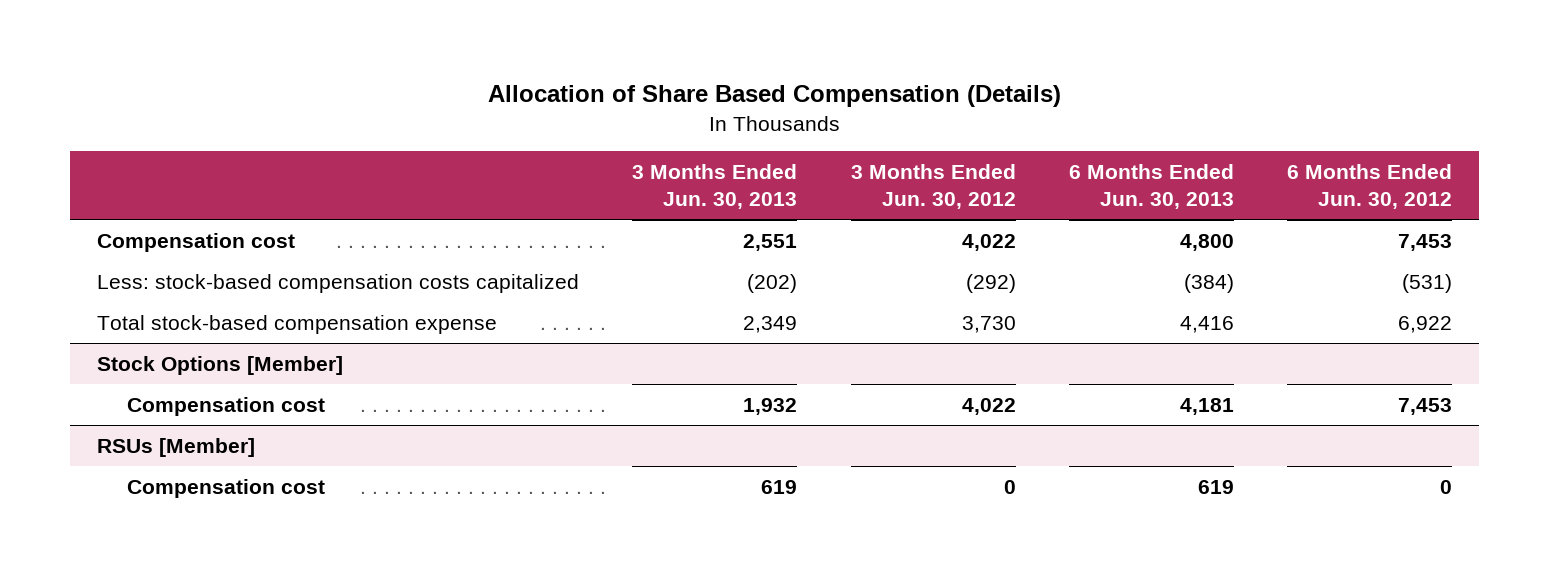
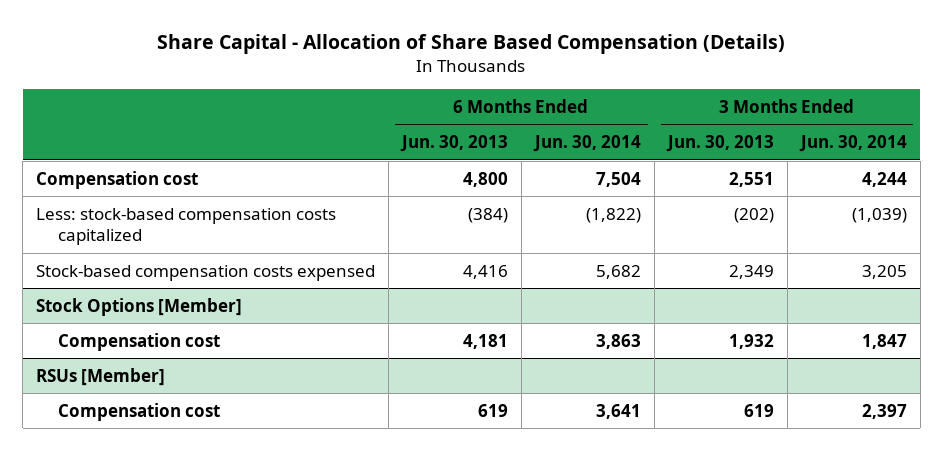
[487,85,1061,108] Allocation of Share Based Compensation (Details) -> [157,34,786,55] Share Capital - Allocation of Share Based Compensation (Details)
[850,164,1016,209] 3 Months Ended Jun. 30, 2012 -> none
[1287,164,1453,209] 6 Months Ended Jun. 30, 2012 -> none
none -> [532,135,641,153] Jun. 30, 2014
none -> [798,135,907,153] Jun. 30, 2014
[96,314,497,334] Total stock-based compensation expense -> [36,264,376,281] Stock-based compensation costs expensed

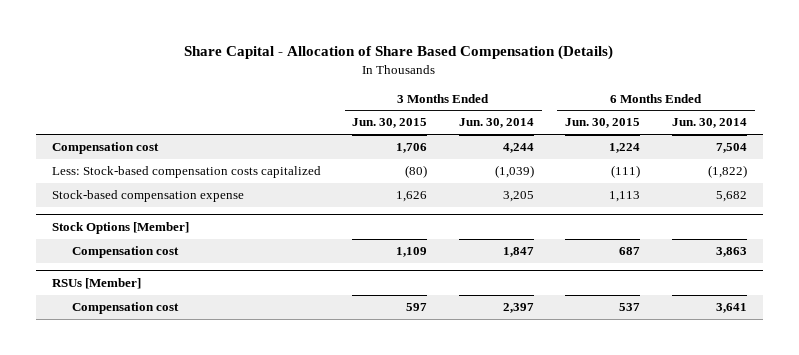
[399,135,508,153] Jun. 30, 2013 -> none
[665,135,774,153] Jun. 30, 2013 -> none
none -> [352,118,428,129] Jun. 30, 2015
none -> [565,118,641,129] Jun. 30, 2015
[36,207,337,246] Less: stock-based compensation costs capitalized -> [51,166,321,179] Less: Stock-based compensation costs capitalized
[36,264,376,281] Stock-based compensation costs expensed -> [51,190,244,203] Stock-based compensation expense

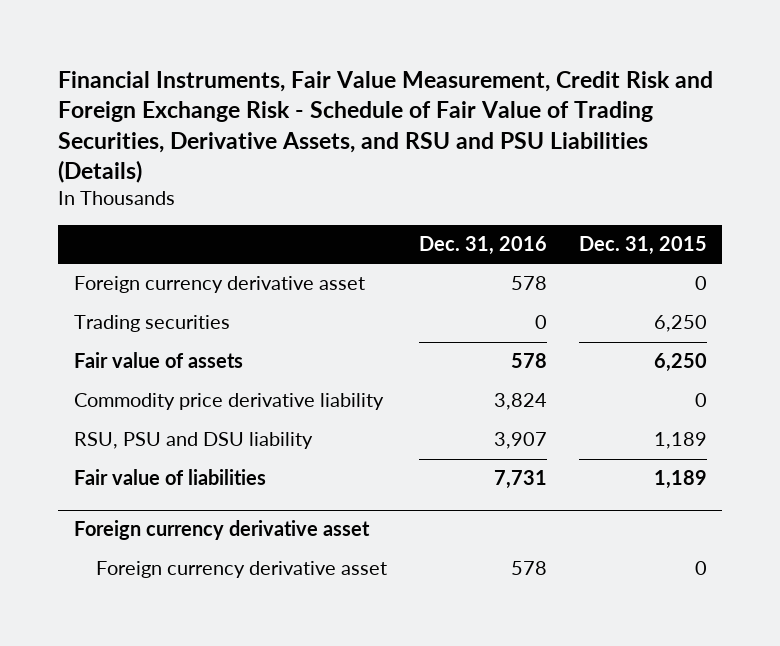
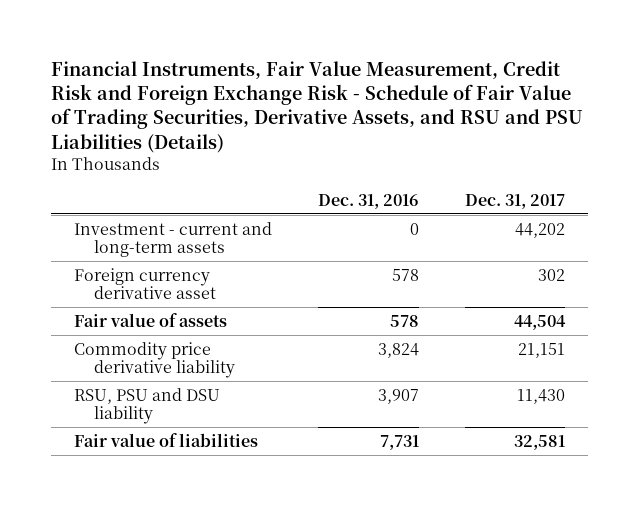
[578,235,707,255] Dec. 31, 2015 -> none
none -> [465,193,566,209] Dec. 31, 2017
none -> [74,221,273,257] Investment - current and long-term assets
[73,315,230,333] Trading securities -> none
[73,520,370,541] Foreign currency derivative asset -> none
[96,561,388,579] Foreign currency derivative asset -> none

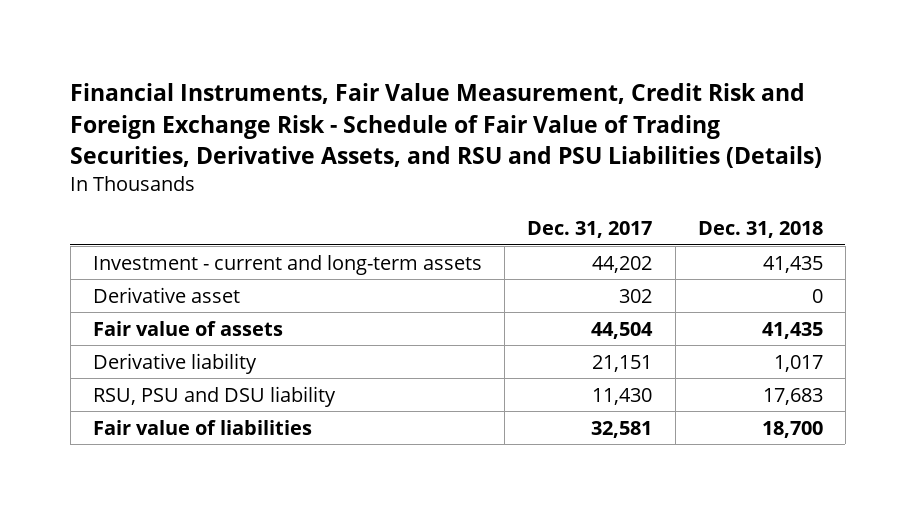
[318,193,420,209] Dec. 31, 2016 -> none
none -> [697,221,823,239] Dec. 31, 2018
[74,267,217,299] Foreign currency derivative asset -> [92,286,240,303] Derivative asset
[74,341,236,378] Commodity price derivative liability -> [92,352,257,374] Derivative liability

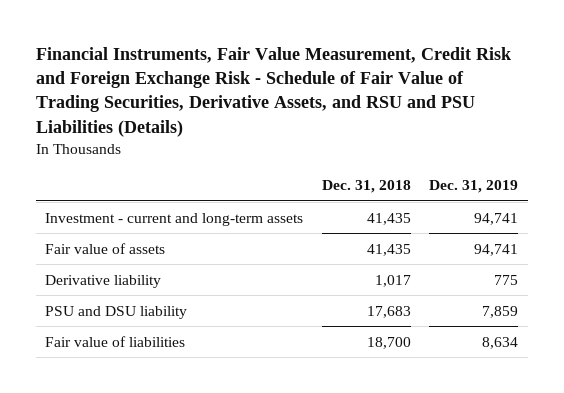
[527,221,653,239] Dec. 31, 2017 -> none
none -> [429,179,519,193] Dec. 31, 2019
[92,286,240,303] Derivative asset -> none
[92,385,336,407] RSU, PSU and DSU liability -> [45,305,188,319] PSU and DSU liability

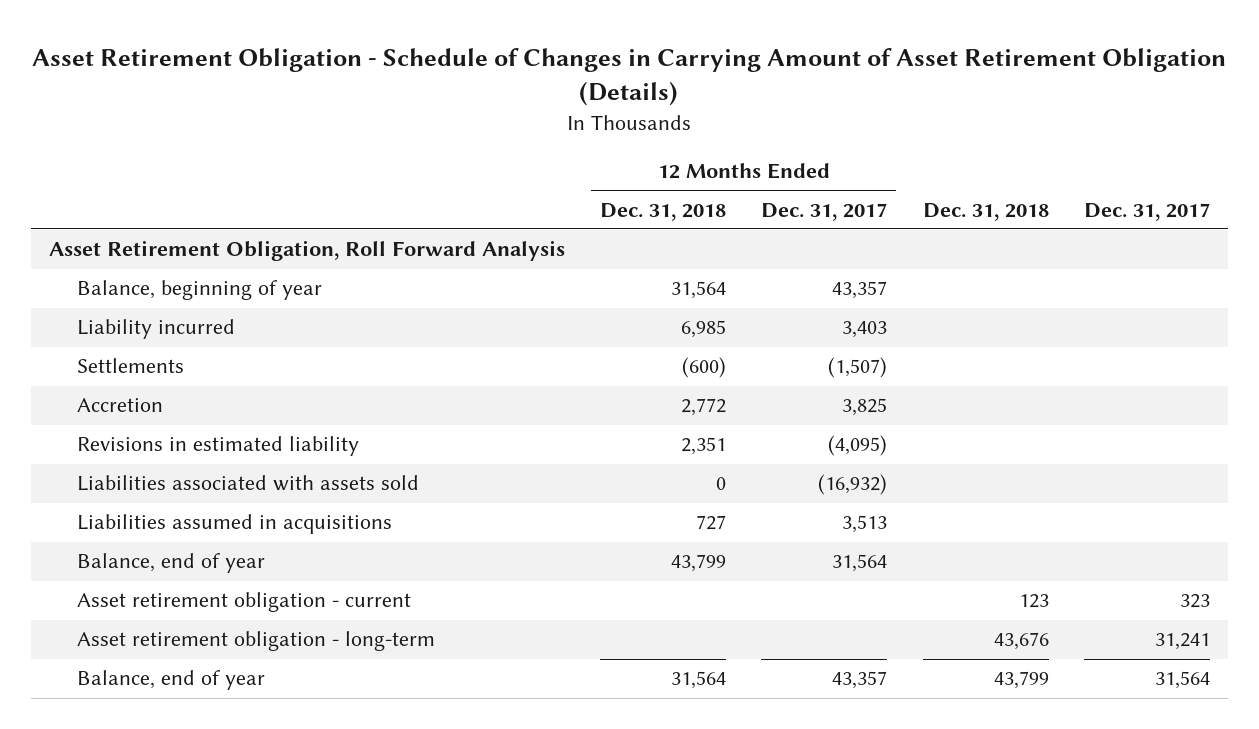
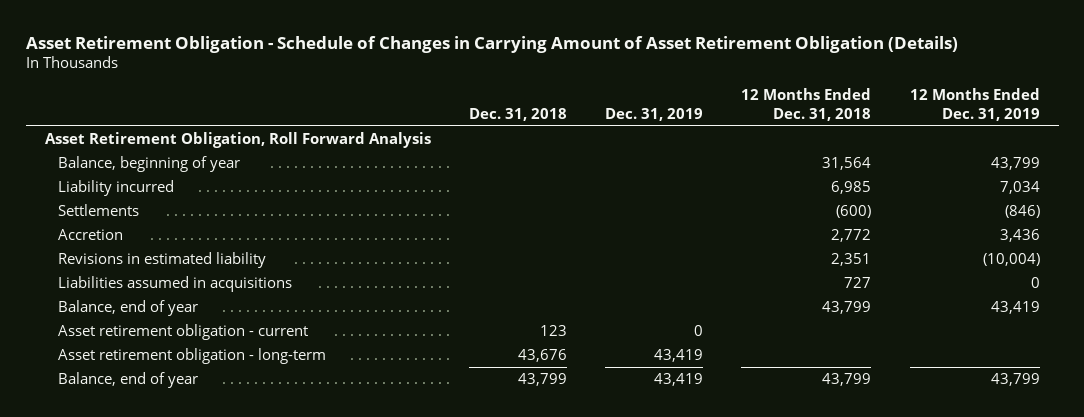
[761,202,888,221] Dec. 31, 2017 -> none
[1083,202,1210,221] Dec. 31, 2017 -> none
none -> [605,108,704,122] Dec. 31, 2019
none -> [909,88,1040,122] 12 Months Ended Dec. 31, 2019
[77,475,420,492] Liabilities associated with assets sold -> none
[671,671,727,690] 31,564 -> [822,373,872,387] 43,799

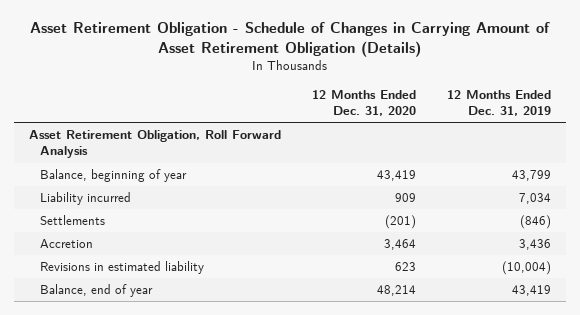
[468,108,567,122] Dec. 31, 2018 -> none
[605,108,704,122] Dec. 31, 2019 -> none
[741,88,872,122] 12 Months Ended Dec. 31, 2018 -> none
none -> [312,89,417,116] 12 Months Ended Dec. 31, 2020
[58,276,293,293] Liabilities assumed in acquisitions -> none
[58,324,309,341] Asset retirement obligation - current -> none
[58,348,327,365] Asset retirement obligation - long-term -> none
[58,372,199,389] Balance, end of year -> none

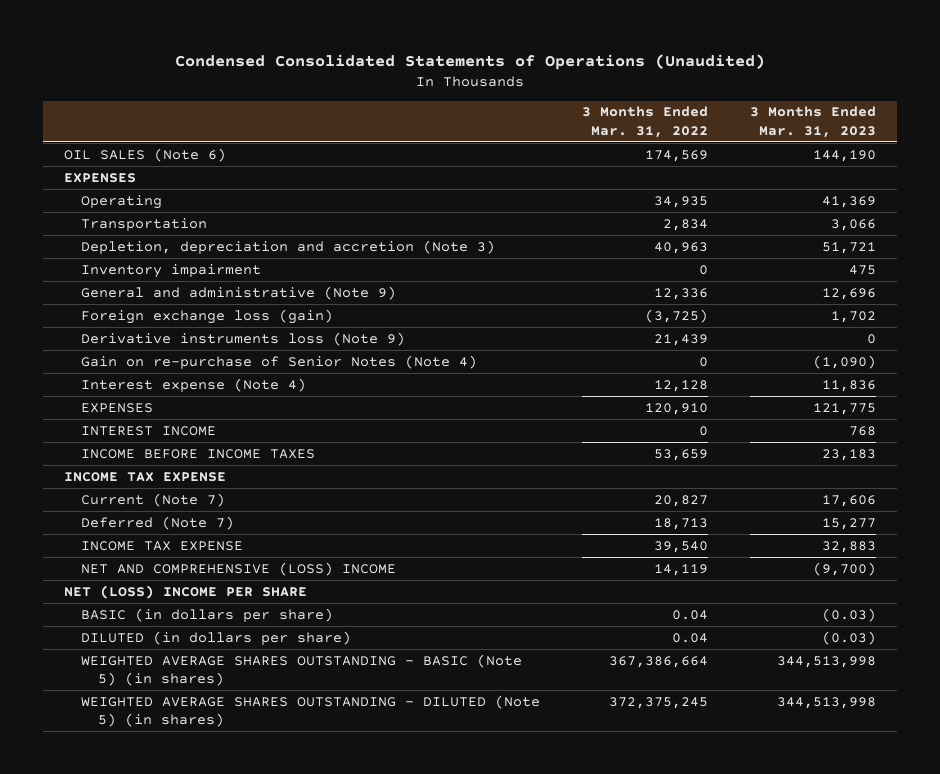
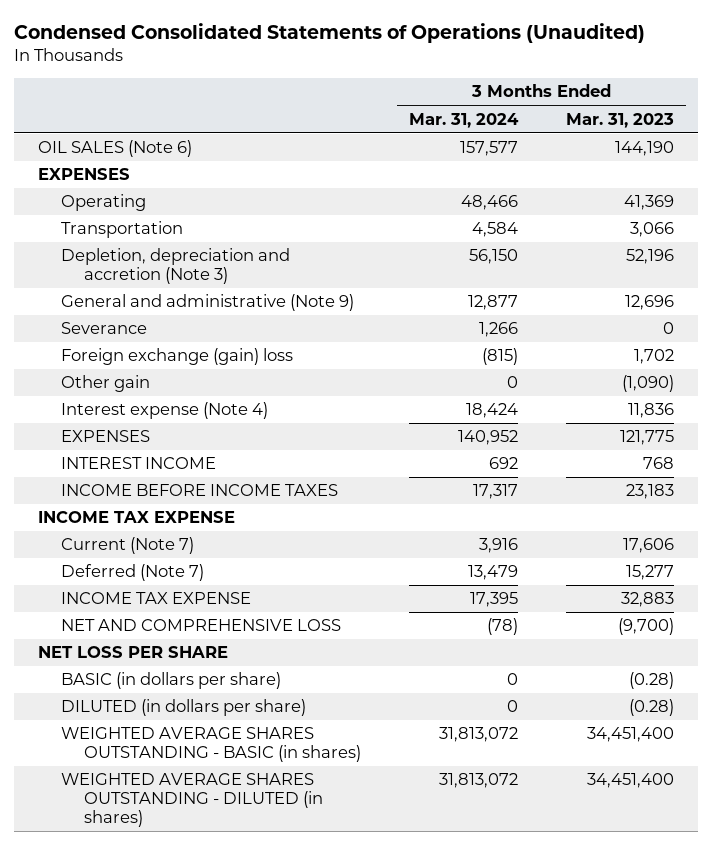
[581,106,708,138] 3 Months Ended Mar. 31, 2022 -> none
none -> [409,112,520,128] Mar. 31, 2024
[80,263,261,278] Inventory impairment -> none
[821,241,876,254] 51,721 -> [626,249,675,265] 52,196
[80,331,405,346] Derivative instruments loss (Note 9) -> none
[80,354,477,369] Gain on re-purchase of Senior Notes (Note 4) -> none
none -> [60,322,147,335] Severance
[80,308,333,324] Foreign exchange loss (gain) -> [60,348,293,366] Foreign exchange (gain) loss
none -> [60,375,150,393] Other gain
[80,561,396,576] NET AND COMPREHENSIVE (LOSS) INCOME -> [60,619,341,632] NET AND COMPREHENSIVE LOSS
[63,584,307,599] NET (LOSS) INCOME PER SHARE -> [37,646,228,659] NET LOSS PER SHARE
[821,607,876,622] (0.03) -> [629,672,675,690] (0.28)
[821,630,876,645] (0.03) -> [629,699,675,717] (0.28)
[80,653,522,686] WEIGHTED AVERAGE SHARES OUTSTANDING - BASIC (Note 5) (in shares) -> [60,727,362,763] WEIGHTED AVERAGE SHARES OUTSTANDING - BASIC (in shares)
[776,655,876,668] 344,513,998 -> [587,727,675,743] 34,451,400
[80,694,540,727] WEIGHTED AVERAGE SHARES OUTSTANDING - DILUTED (Note 5) (in shares) -> [60,773,324,828] WEIGHTED AVERAGE SHARES OUTSTANDING - DILUTED (in shares)
[776,696,876,709] 344,513,998 -> [587,773,675,789] 34,451,400

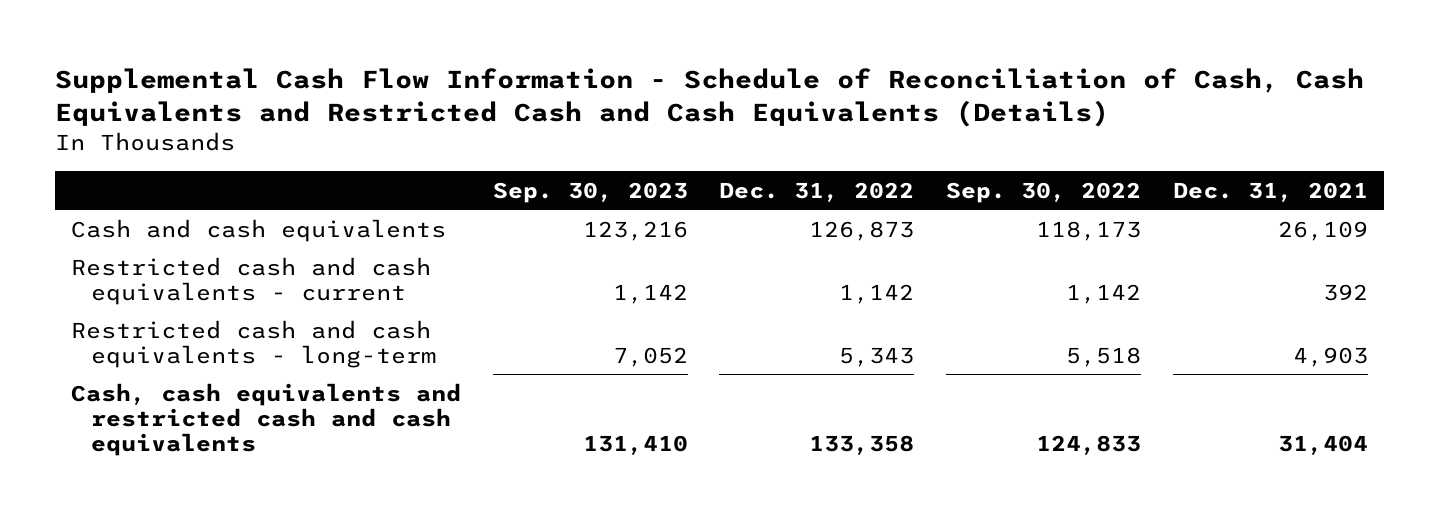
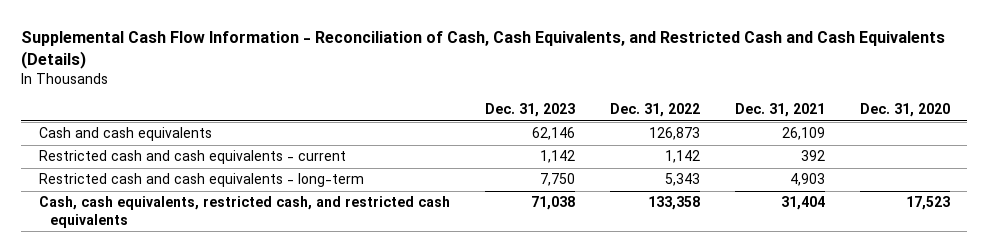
[54,67,1364,128] Supplemental Cash Flow Information - Schedule of Reconciliation of Cash, Cash Equivalents and Restricted Cash and Cash Equivalents (Details) -> [21,31,946,70] Supplemental Cash Flow Information - Reconciliation of Cash, Cash Equivalents, and Restricted Cash and Cash Equivalents (Details)
[492,181,688,203] Sep. 30, 2023 -> none
[946,181,1142,203] Sep. 30, 2022 -> none
none -> [484,103,575,118] Dec. 31, 2023
none -> [859,103,950,118] Dec. 31, 2020
[70,382,461,456] Cash, cash equivalents and restricted cash and cash equivalents -> [38,196,450,229] Cash, cash equivalents, restricted cash, and restricted cash equivalents

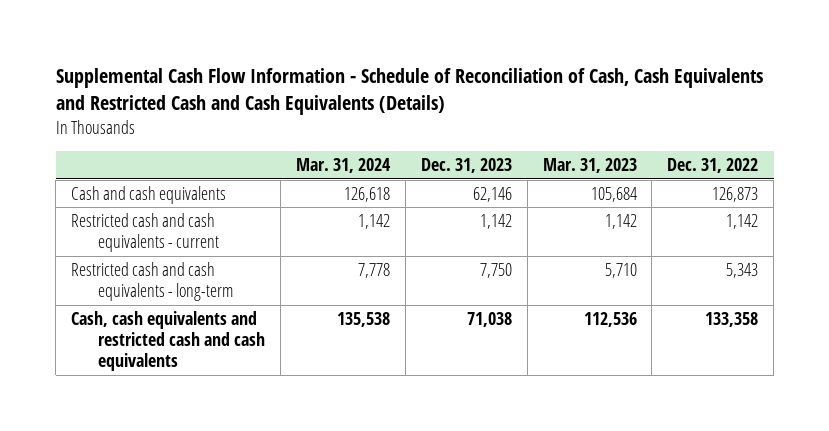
[21,31,946,70] Supplemental Cash Flow Information - Reconciliation of Cash, Cash Equivalents, and Restricted Cash and Cash Equivalents (Details) -> [55,67,763,116] Supplemental Cash Flow Information - Schedule of Reconciliation of Cash, Cash Equivalents and Restricted Cash and Cash Equivalents (Details)
[734,103,825,118] Dec. 31, 2021 -> none
[859,103,950,118] Dec. 31, 2020 -> none
none -> [296,158,392,174] Mar. 31, 2024
none -> [542,158,637,174] Mar. 31, 2023
[38,196,450,229] Cash, cash equivalents, restricted cash, and restricted cash equivalents -> [71,310,266,372] Cash, cash equivalents and restricted cash and cash equivalents

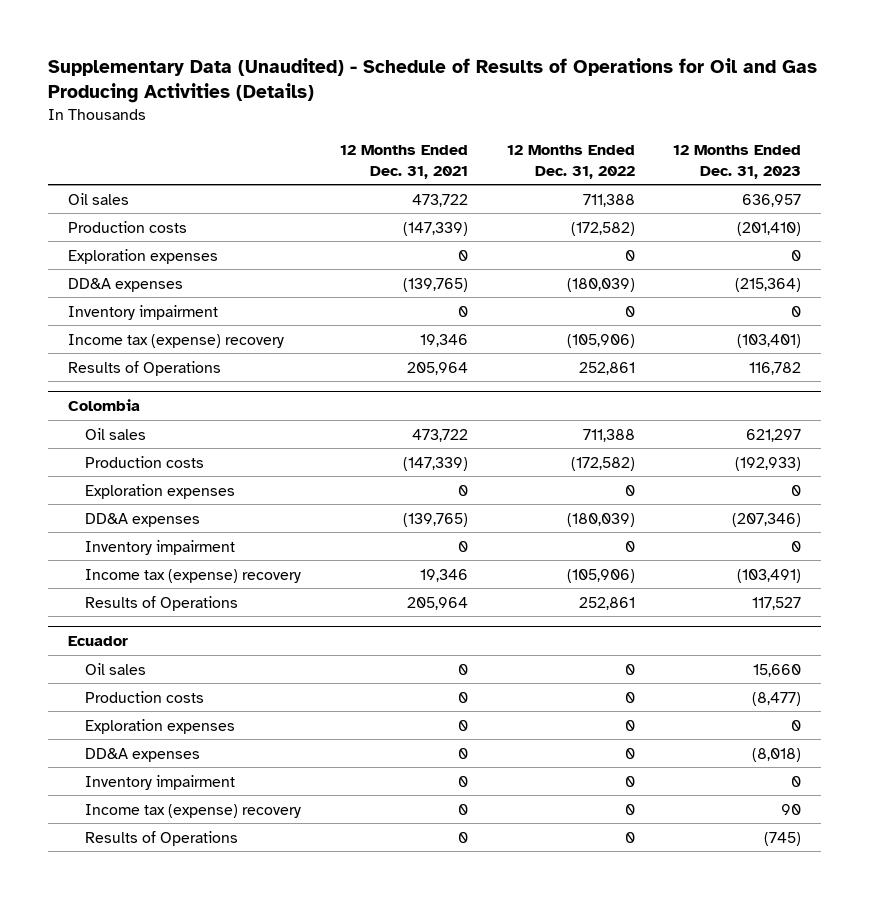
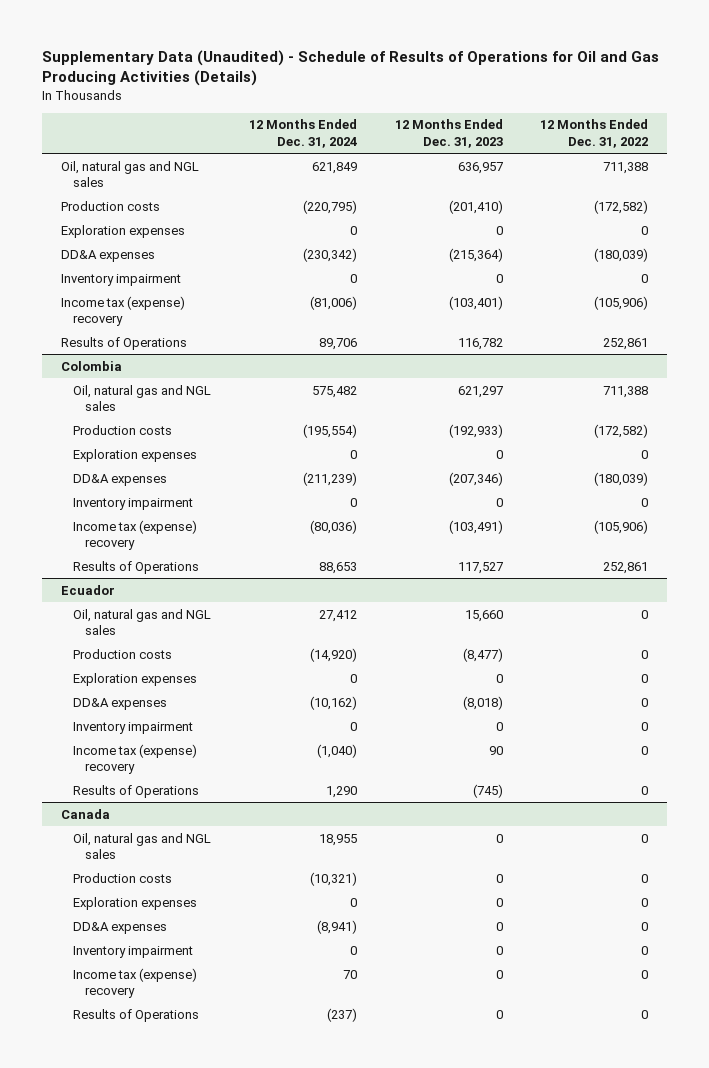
[339,145,468,179] 12 Months Ended Dec. 31, 2021 -> none
none -> [248,119,357,148] 12 Months Ended Dec. 31, 2024
[67,192,129,205] Oil sales -> [60,160,199,188] Oil, natural gas and NGL sales
[85,427,147,440] Oil sales -> [72,384,211,412] Oil, natural gas and NGL sales
[85,662,147,675] Oil sales -> [72,608,211,636] Oil, natural gas and NGL sales
none -> [60,808,110,819] Canada
none -> [72,832,211,860] Oil, natural gas and NGL sales
none -> [72,872,172,883] Production costs
none -> [72,896,197,910] Exploration expenses
none -> [72,921,167,934] DD&A expenses
none -> [72,945,193,958] Inventory impairment
none -> [72,967,197,999] Income tax (expense) recovery
none -> [72,1008,199,1022] Results of Operations

